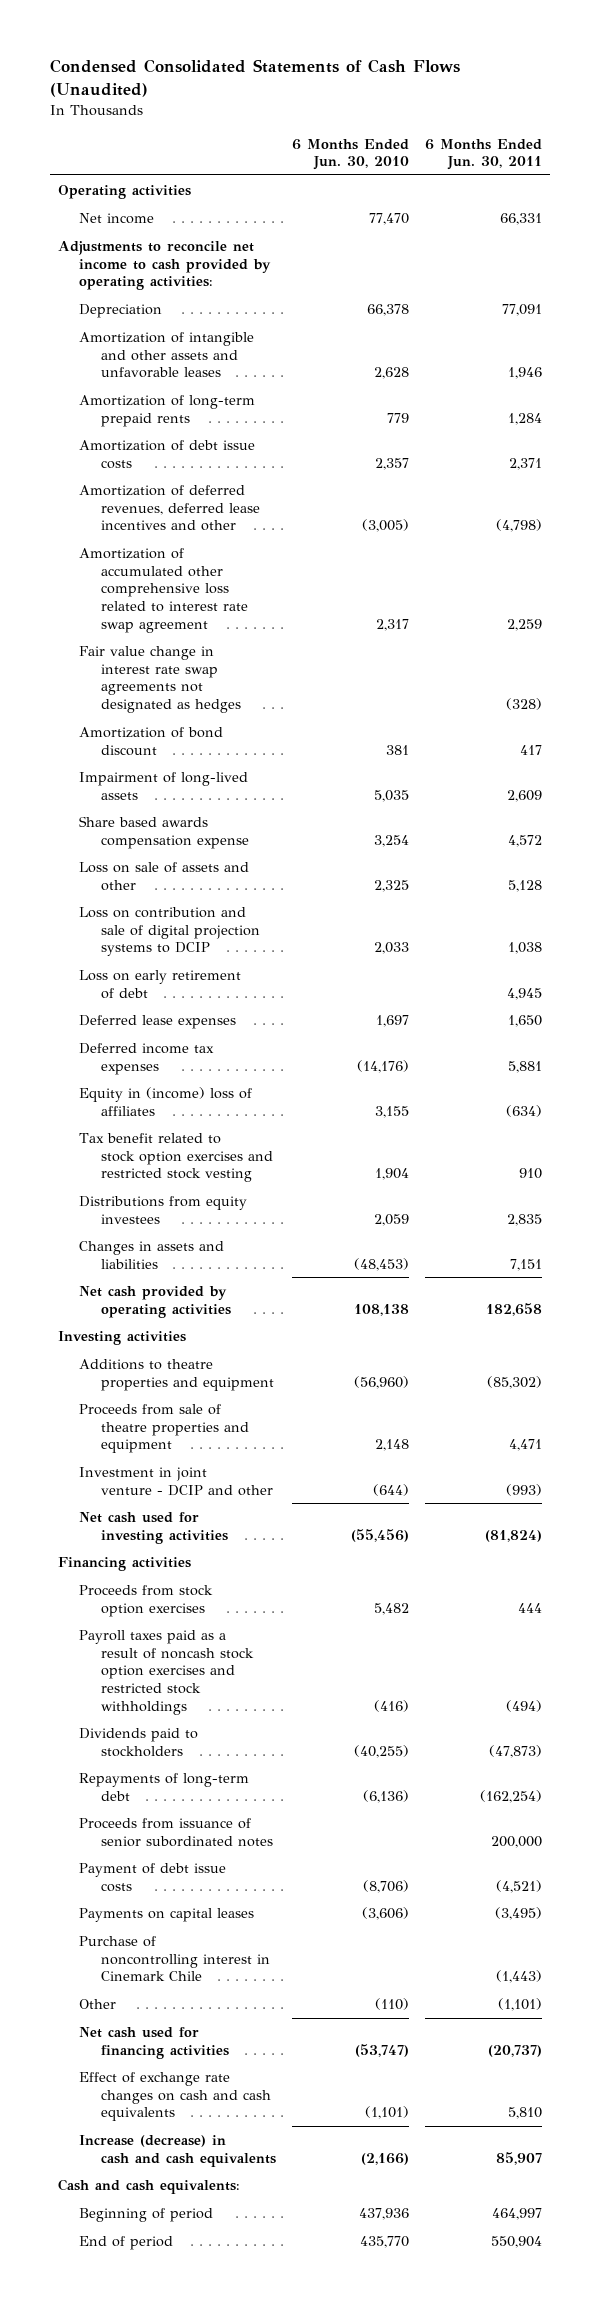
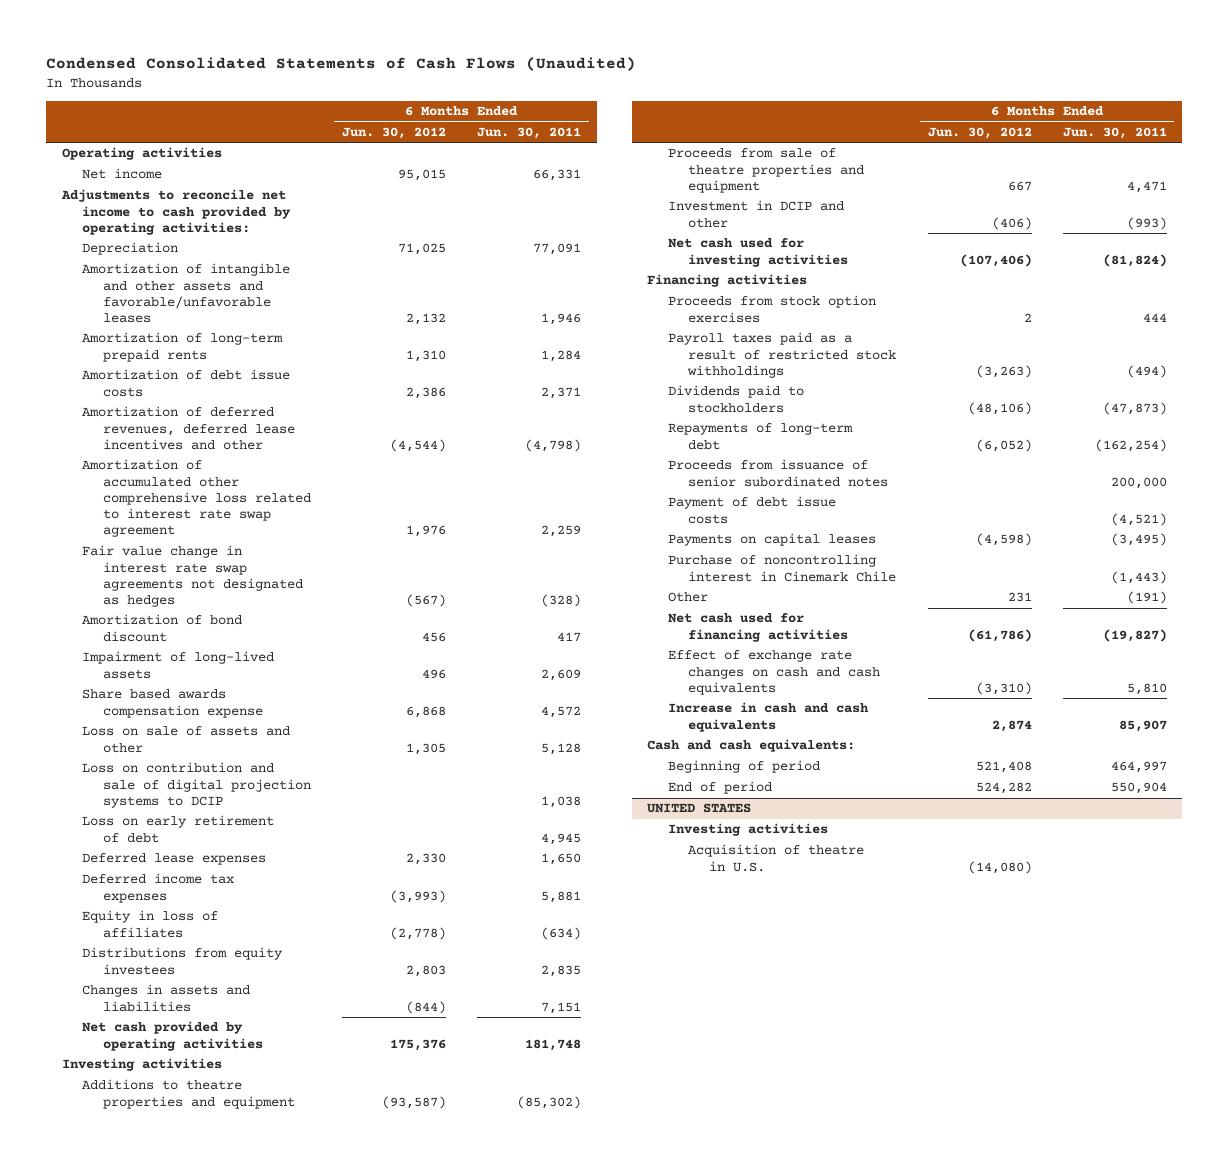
[291,138,409,171] 6 Months Ended Jun. 30, 2010 -> none
none -> [341,126,446,139] Jun. 30, 2012
[79,331,255,379] Amortization of intangible and other assets and unfavorable leases -> [82,263,291,324] Amortization of intangible and other assets and favorable/unfavorable leases
[79,1132,273,1183] Tax benefit related to stock option exercises and restricted stock vesting -> none
[79,1086,253,1116] Equity in (income) loss of affiliates -> [82,910,219,938] Equity in loss of affiliates
[485,1302,542,1316] 182,658 -> [525,1038,582,1051] 181,748
[79,1466,273,1496] Investment in joint venture - DCIP and other -> [667,200,844,228] Investment in DCIP and other
[79,1629,254,1715] Payroll taxes paid as a result of noncash stock option exercises and restricted stock withholdings -> [667,332,897,378] Payroll taxes paid as a result of restricted stock withholdings
[497,1997,542,2011] (1,101) -> [1126,591,1167,605] (191)
[487,2044,542,2057] (20,737) -> [1102,628,1167,642] (19,827)
[79,2134,276,2167] Increase (decrease) in cash and cash equivalents -> [667,702,869,732] Increase in cash and cash equivalents
none -> [647,803,752,814] UNITED STATES
none -> [667,823,828,837] Investing activities
none -> [688,844,865,872] Acquisition of theatre in U.S.

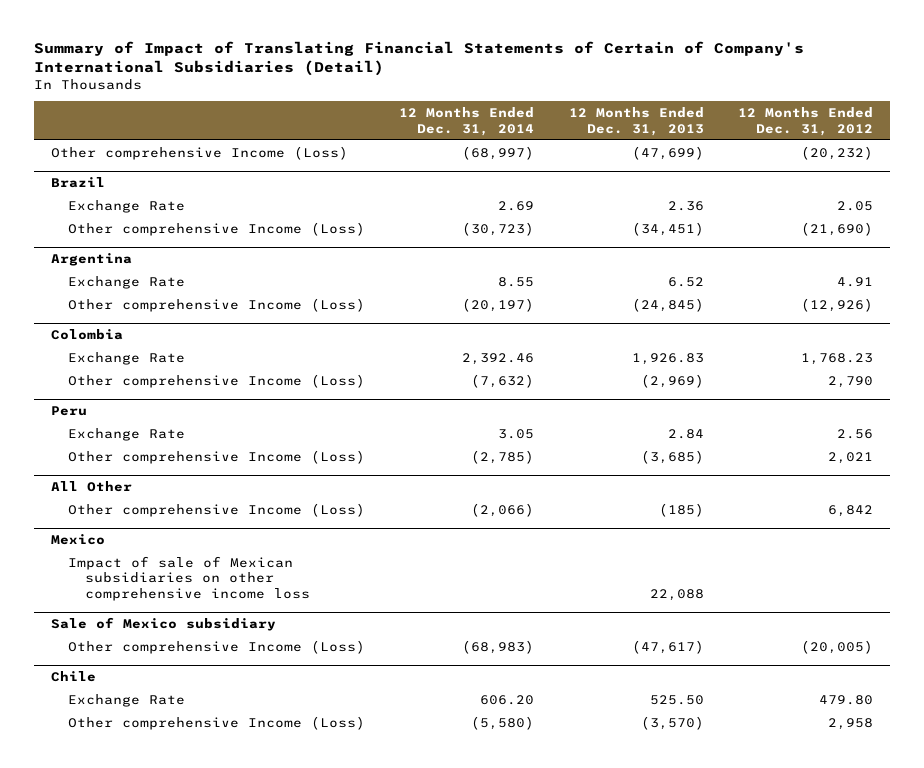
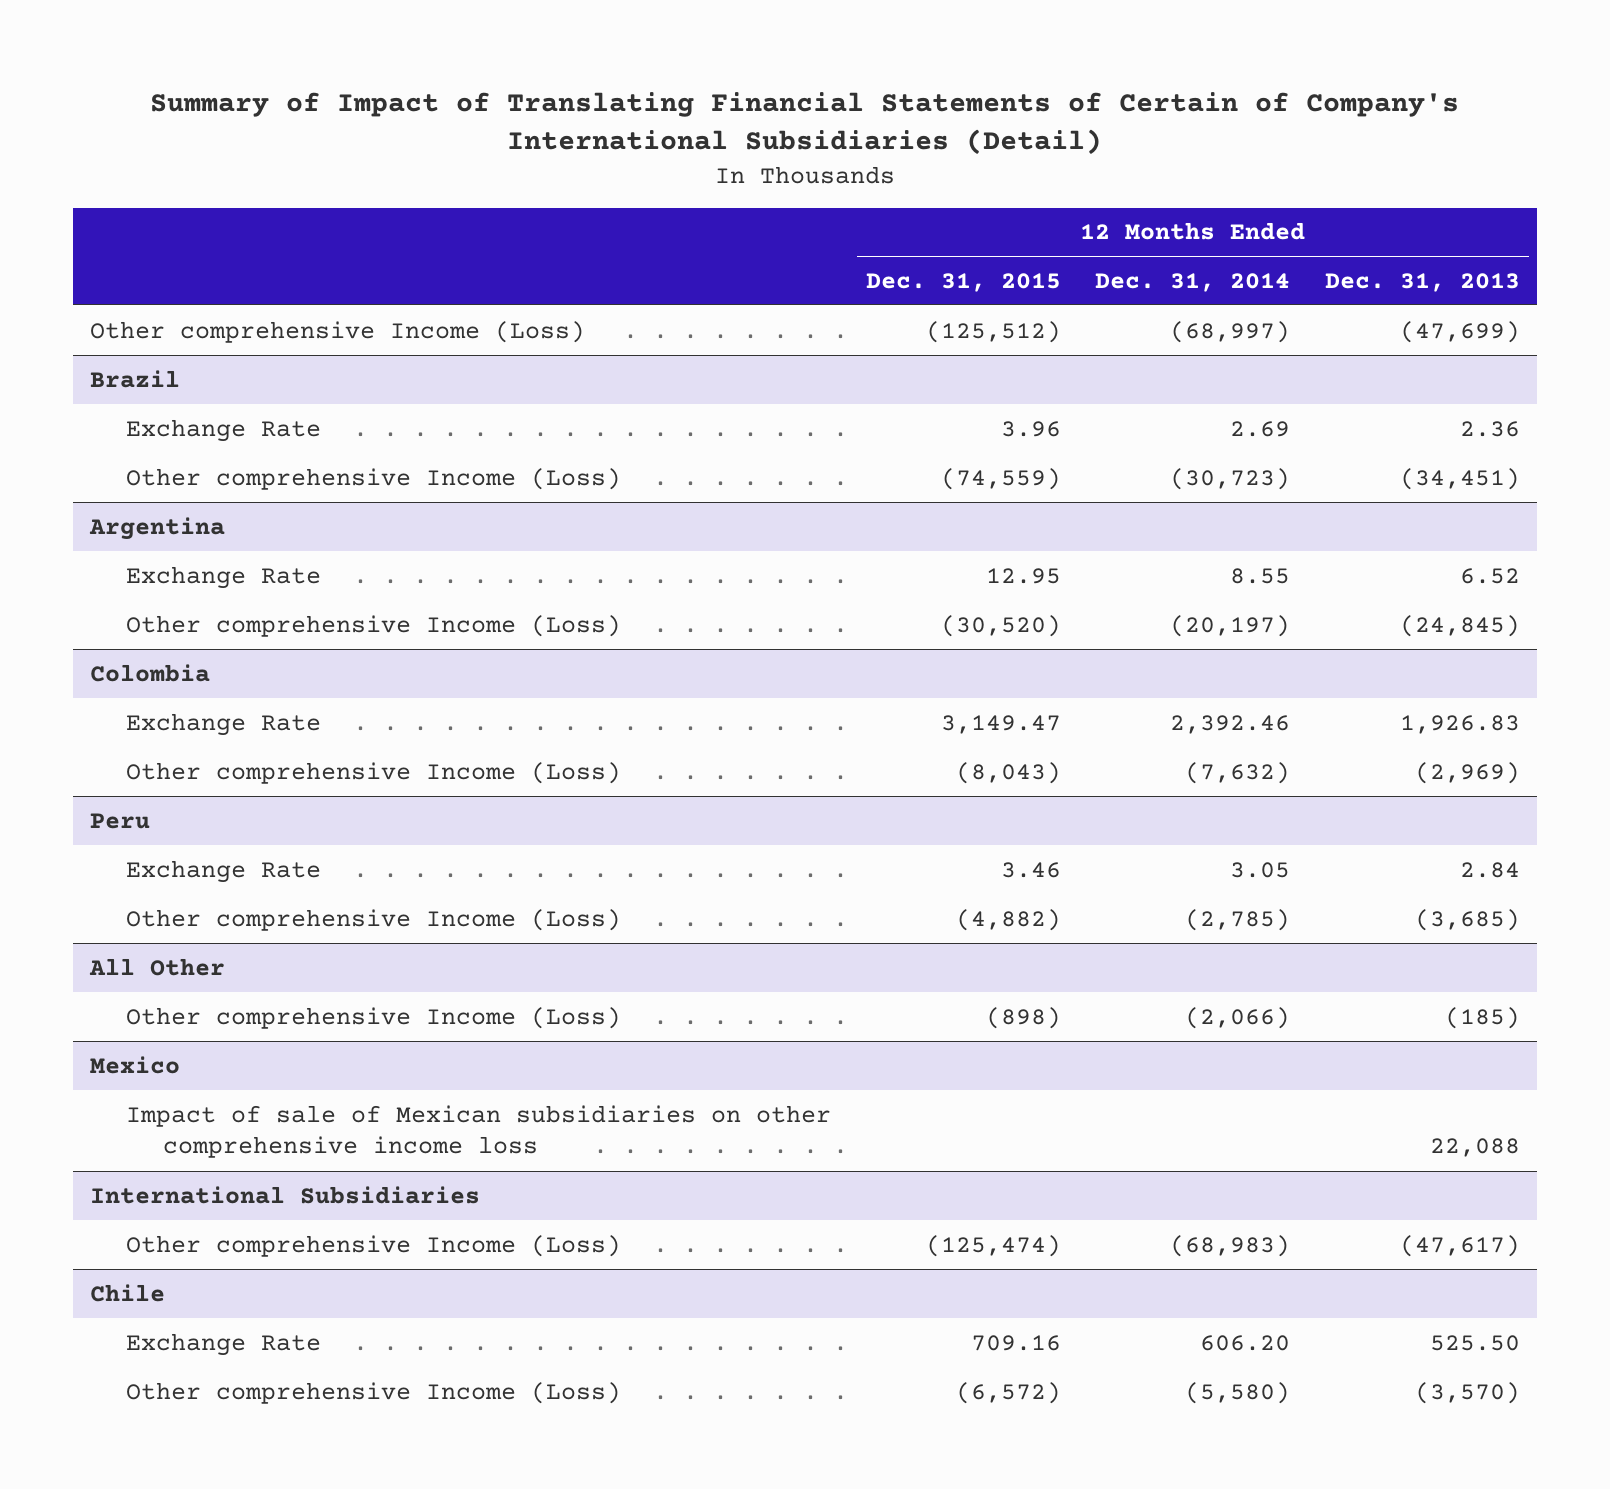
[737,107,873,136] 12 Months Ended Dec. 31, 2012 -> none
none -> [865,272,1061,292] Dec. 31, 2015
[51,617,277,632] Sale of Mexico subsidiary -> [89,1185,480,1204] International Subsidiaries

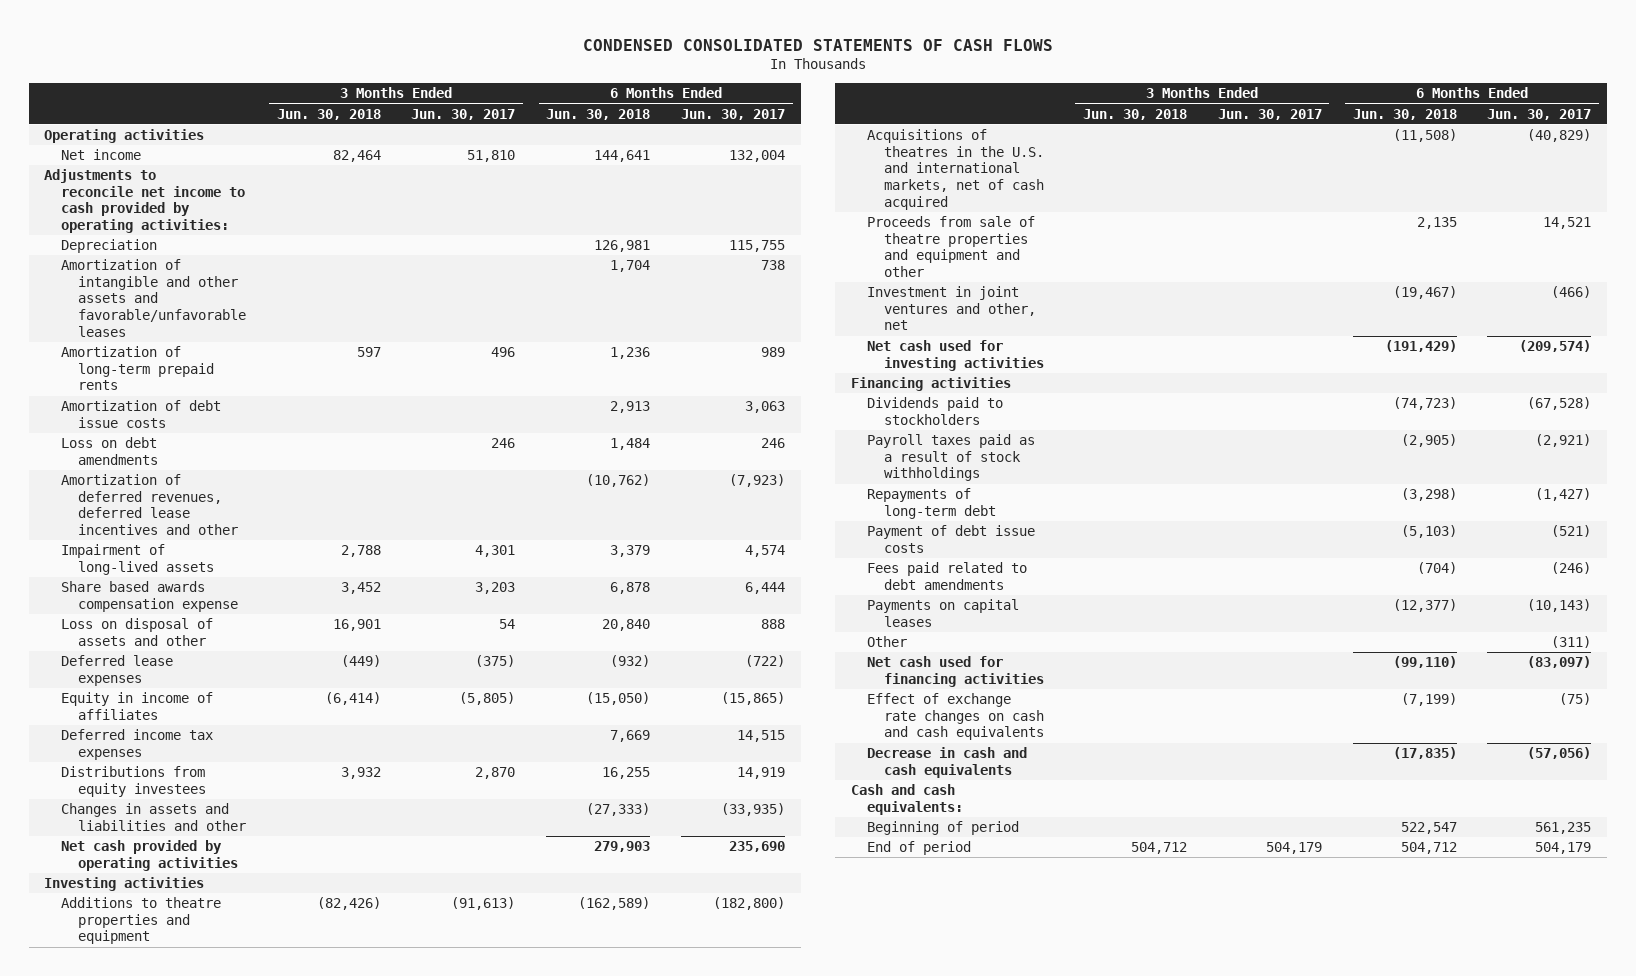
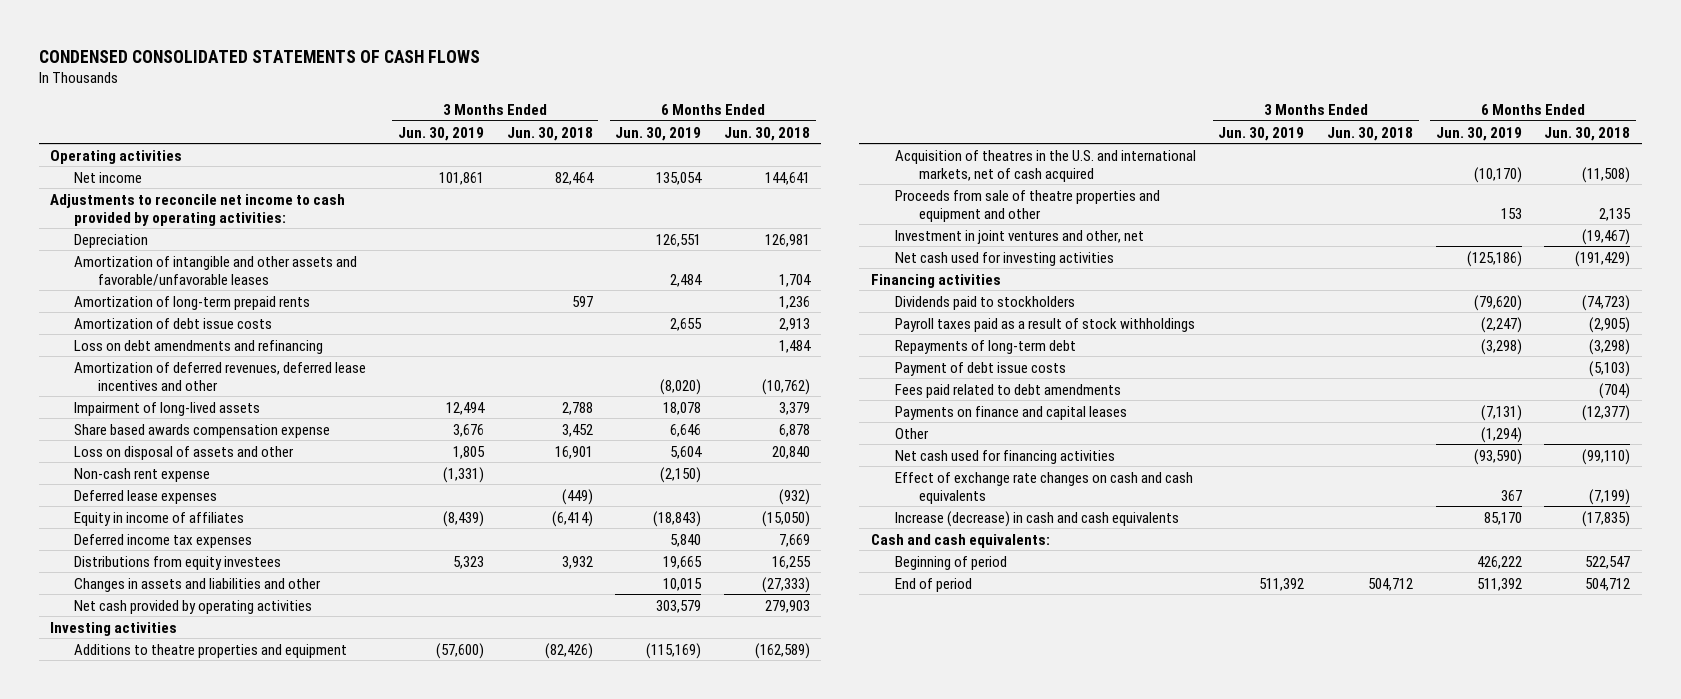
[411,108,516,120] Jun. 30, 2017 -> none
[681,108,786,120] Jun. 30, 2017 -> none
none -> [397,126,484,141] Jun. 30, 2019
none -> [615,126,702,141] Jun. 30, 2019
[61,437,158,465] Loss on debt amendments -> [74,339,324,354] Loss on debt amendments and refinancing
none -> [74,467,211,482] Non-cash rent expense
[867,129,1044,210] Acquisitions of theatres in the U.S. and international markets, net of cash acquired -> [894,149,1196,182] Acquisition of theatres in the U.S. and international markets, net of cash acquired
[867,599,1020,627] Payments on capital leases -> [894,405,1127,420] Payments on finance and capital leases
[867,747,1028,778] Decrease in cash and cash equivalents -> [894,510,1179,527] Increase (decrease) in cash and cash equivalents

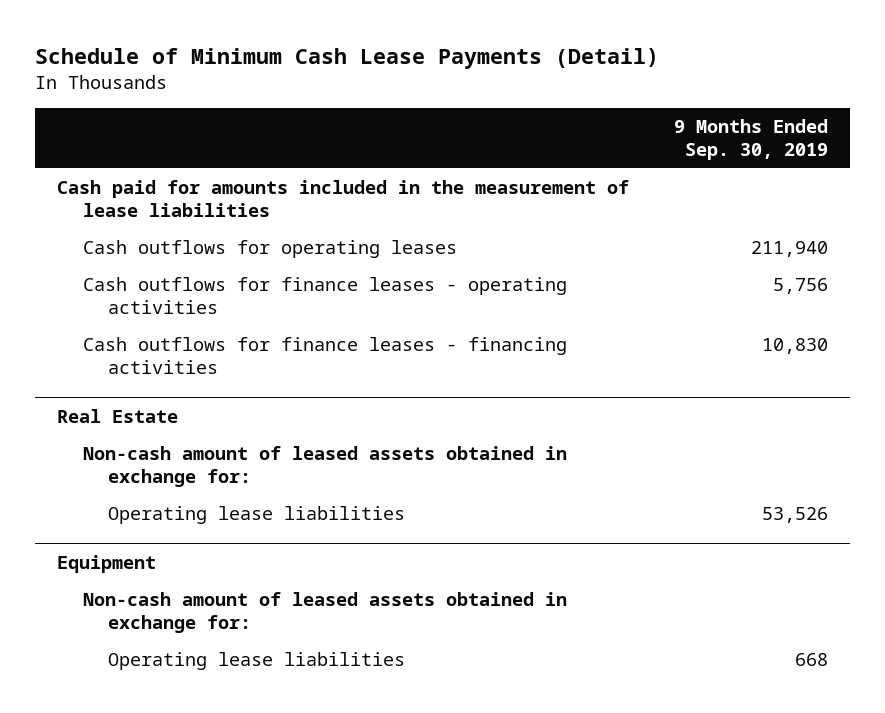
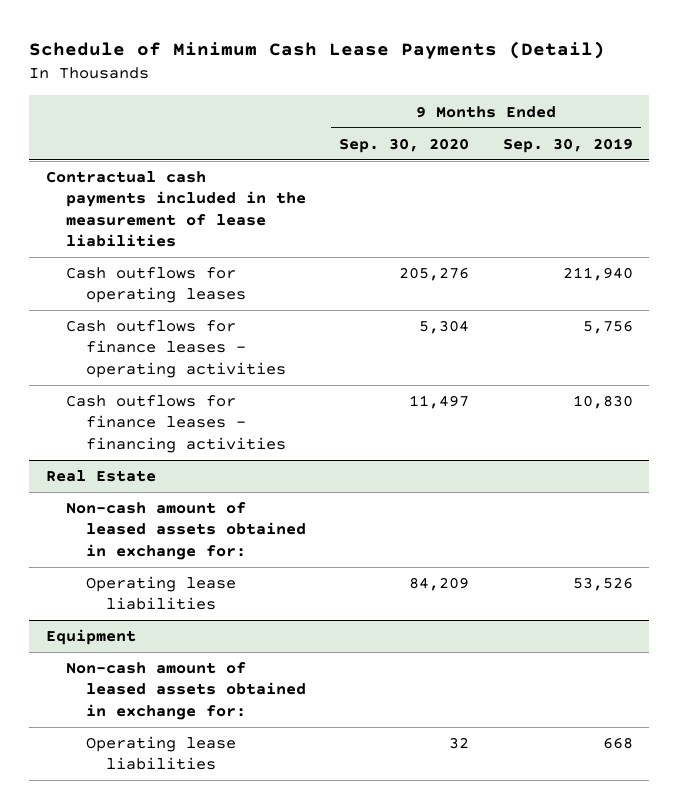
none -> [339,137,470,153] Sep. 30, 2020
[57,180,630,217] Cash paid for amounts included in the measurement of lease liabilities -> [45,171,306,247] Contractual cash payments included in the measurement of lease liabilities

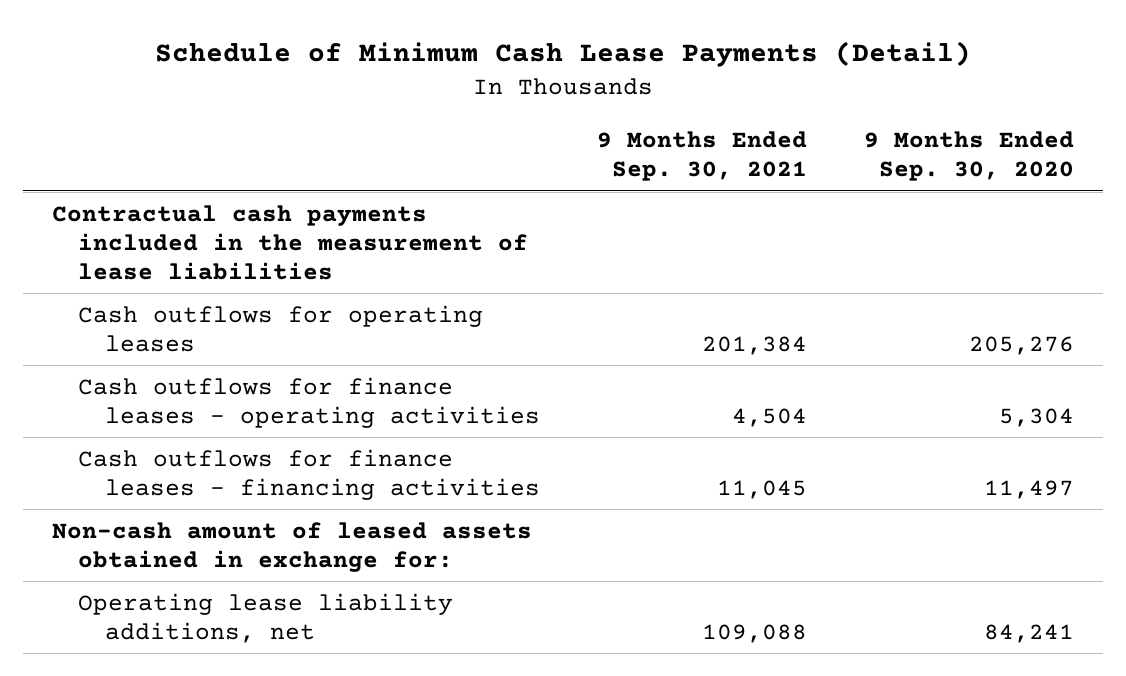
[502,137,633,153] Sep. 30, 2019 -> none
none -> [597,131,808,182] 9 Months Ended Sep. 30, 2021
[45,470,156,483] Real Estate -> none
[45,629,136,646] Equipment -> none
[65,662,307,720] Non-cash amount of leased assets obtained in exchange for: -> none
[86,736,237,771] Operating lease liabilities -> none
[86,576,237,611] Operating lease liabilities -> [78,592,454,643] Operating lease liability additions, net
[409,577,470,592] 84,209 -> [984,623,1075,643] 84,241

